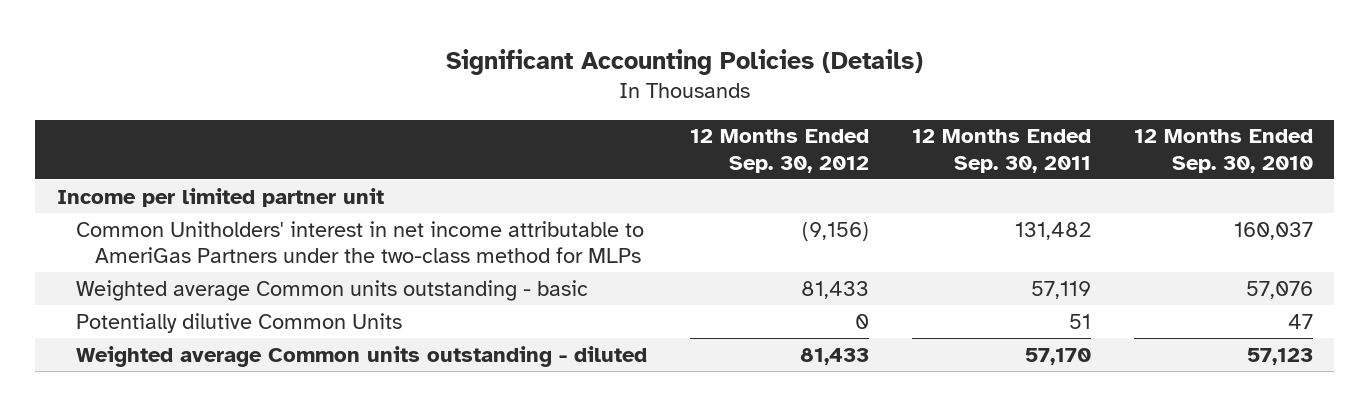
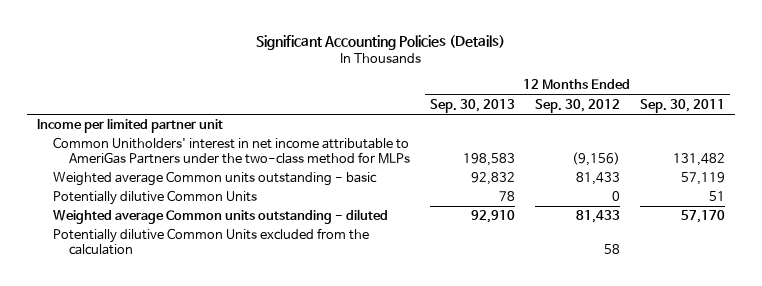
[1133,129,1313,173] 12 Months Ended Sep. 30, 2010 -> none
none -> [429,98,515,113] Sep. 30, 2013
none -> [53,228,370,256] Potentially dilutive Common Units excluded from the calculation

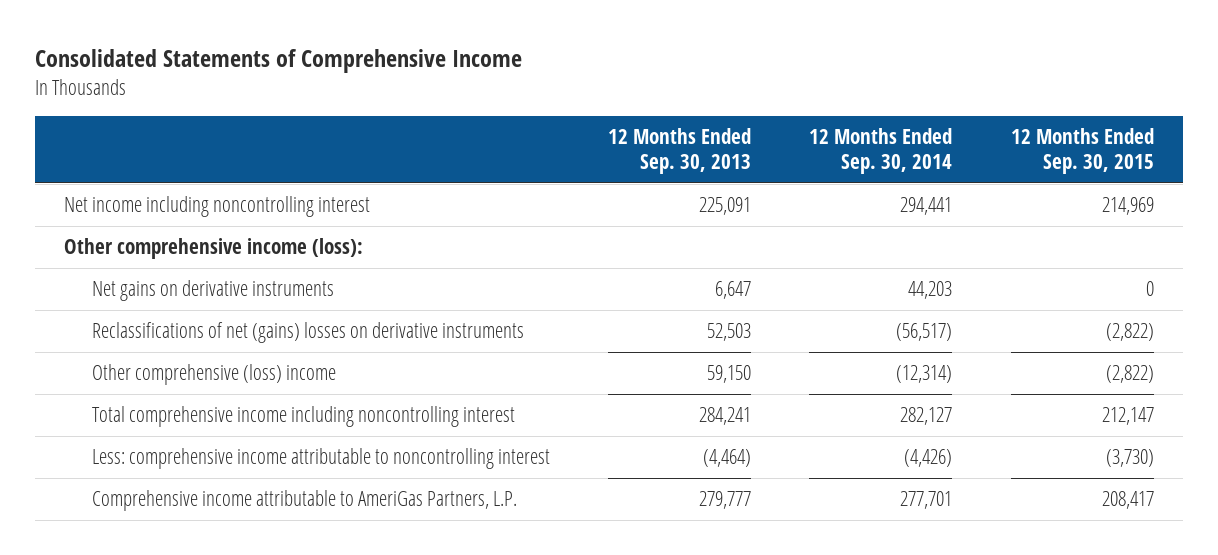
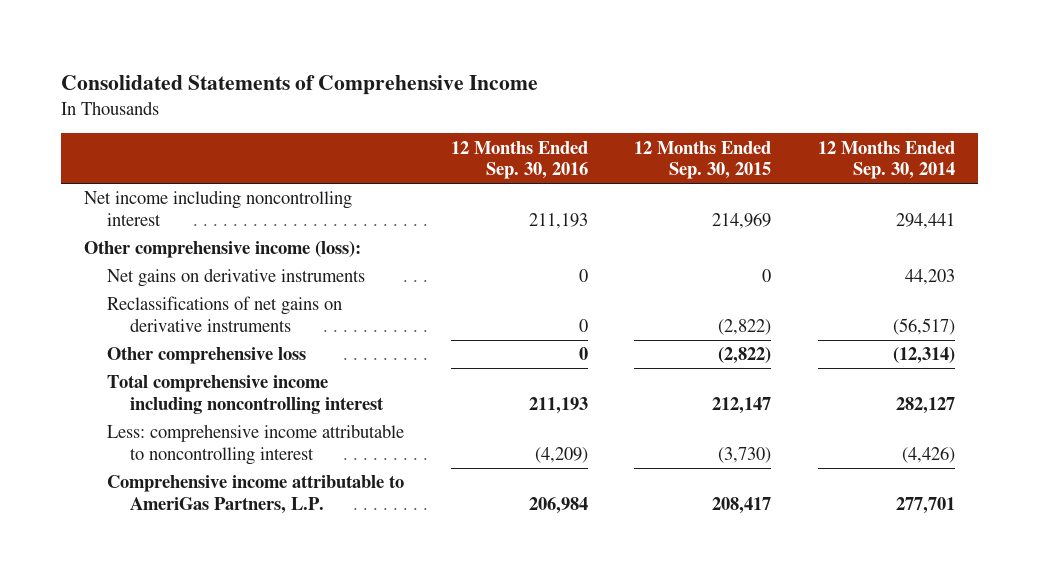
[608,128,752,175] 12 Months Ended Sep. 30, 2013 -> none
none -> [450,140,588,180] 12 Months Ended Sep. 30, 2016
[92,322,525,344] Reclassifications of net (gains) losses on derivative instruments -> [107,296,343,332] Reclassifications of net gains on derivative instruments
[92,364,337,386] Other comprehensive (loss) income -> [107,347,307,365] Other comprehensive loss

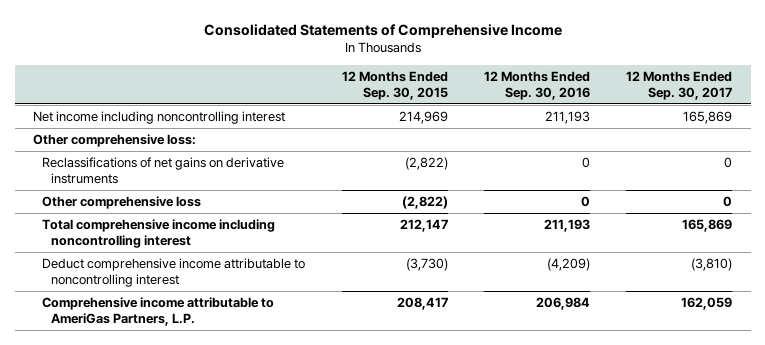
[817,140,955,180] 12 Months Ended Sep. 30, 2014 -> none
none -> [626,70,733,100] 12 Months Ended Sep. 30, 2017
[107,268,366,288] Net gains on derivative instruments -> none
[84,241,362,259] Other comprehensive income (loss): -> [33,133,197,147] Other comprehensive loss:
[107,424,405,465] Less: comprehensive income attributable to noncontrolling interest -> [42,257,306,287] Deduct comprehensive income attributable to noncontrolling interest

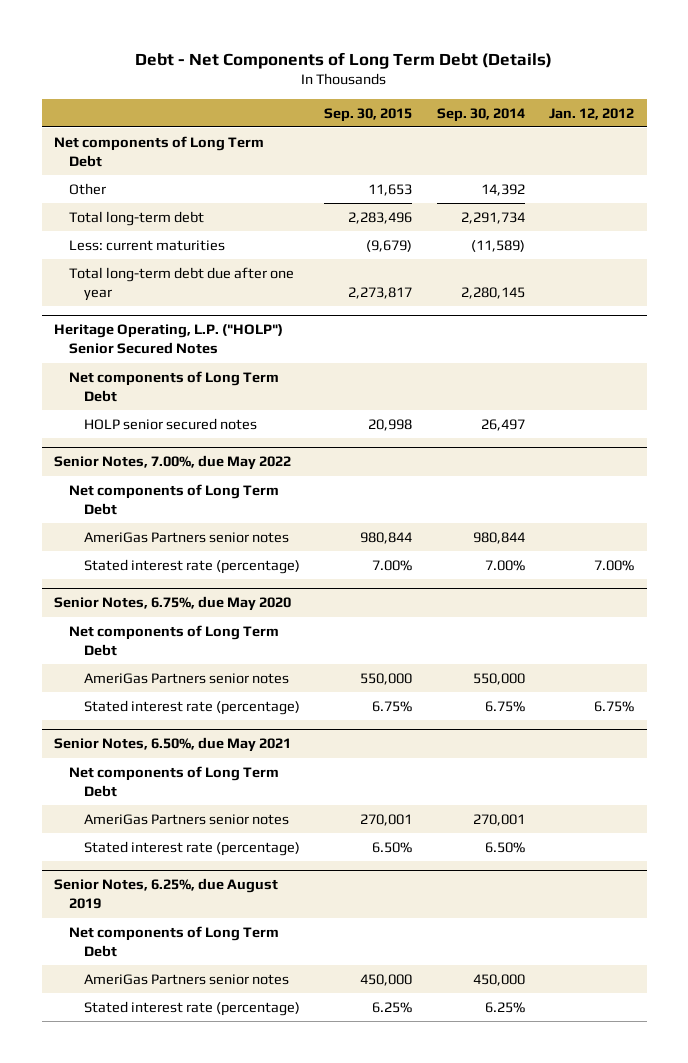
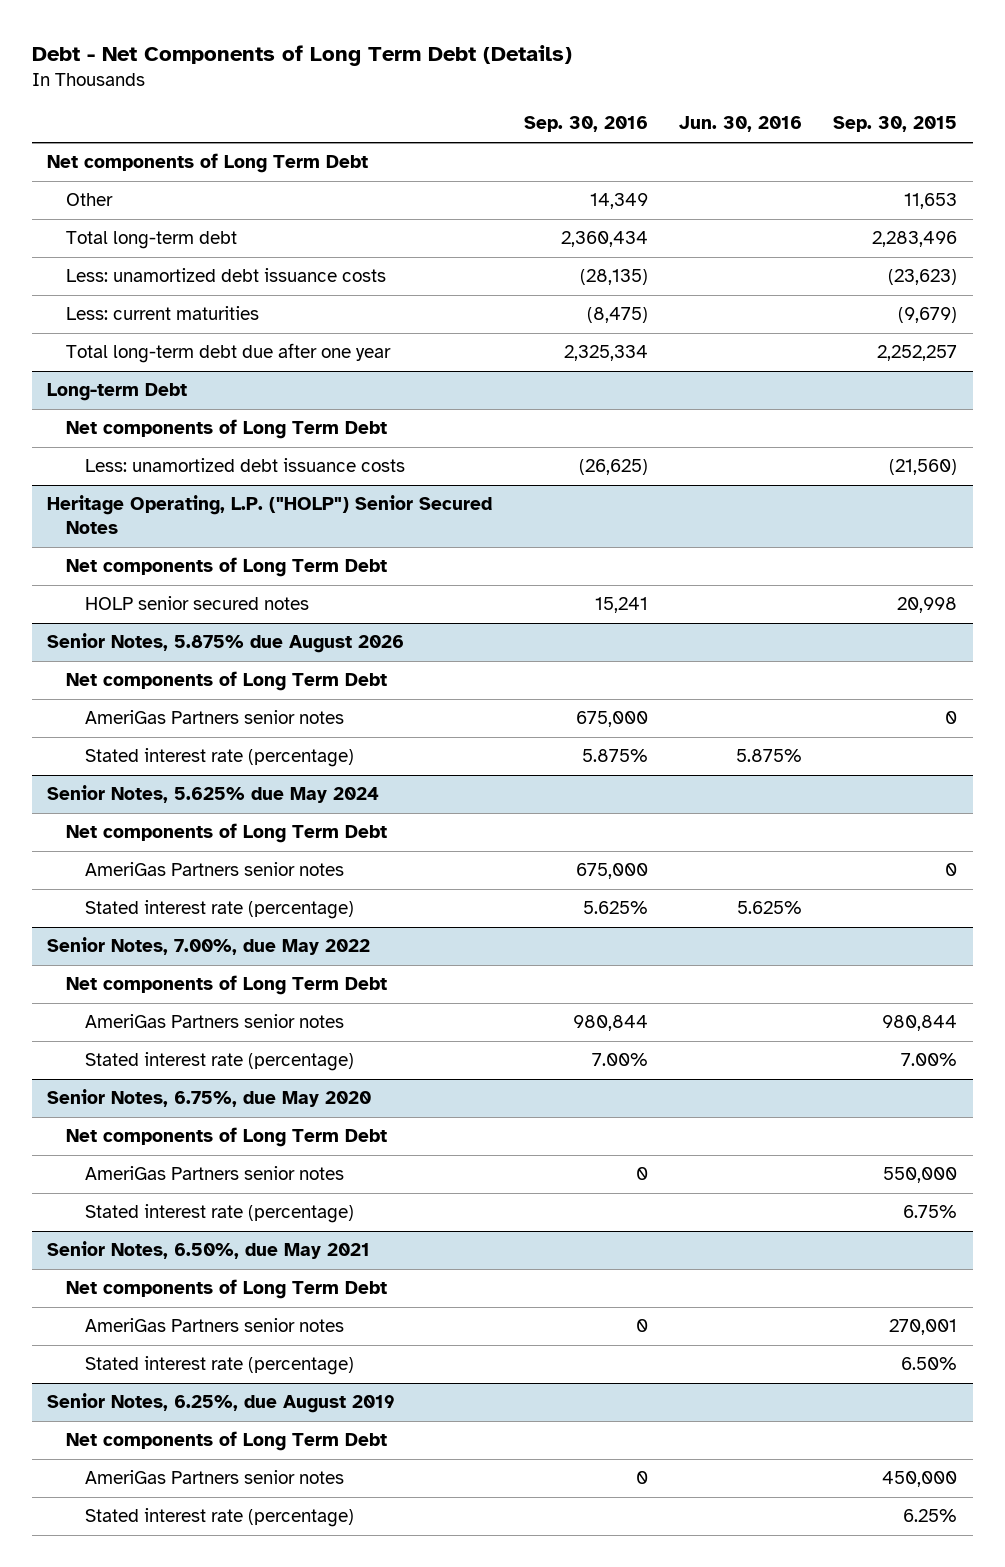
[436,107,525,122] Sep. 30, 2014 -> none
[549,107,635,120] Jan. 12, 2012 -> none
none -> [523,116,648,133] Sep. 30, 2016
none -> [679,116,803,133] Jun. 30, 2016
none -> [66,268,387,283] Less: unamortized debt issuance costs
[348,286,413,299] 2,273,817 -> [877,345,958,362] 2,252,257
none -> [47,383,188,402] Long-term Debt
none -> [66,419,388,440] Net components of Long Term Debt
none -> [84,458,405,473] Less: unamortized debt issuance costs
none -> [47,633,405,654] Senior Notes, 5.875% due August 2026
none -> [66,671,388,692] Net components of Long Term Debt
none -> [84,710,344,725] AmeriGas Partners senior notes
none -> [84,748,354,768] Stated interest rate (percentage)
none -> [47,785,380,804] Senior Notes, 5.625% due May 2024
none -> [66,823,388,844] Net components of Long Term Debt
none -> [84,862,344,877] AmeriGas Partners senior notes
none -> [84,900,354,920] Stated interest rate (percentage)

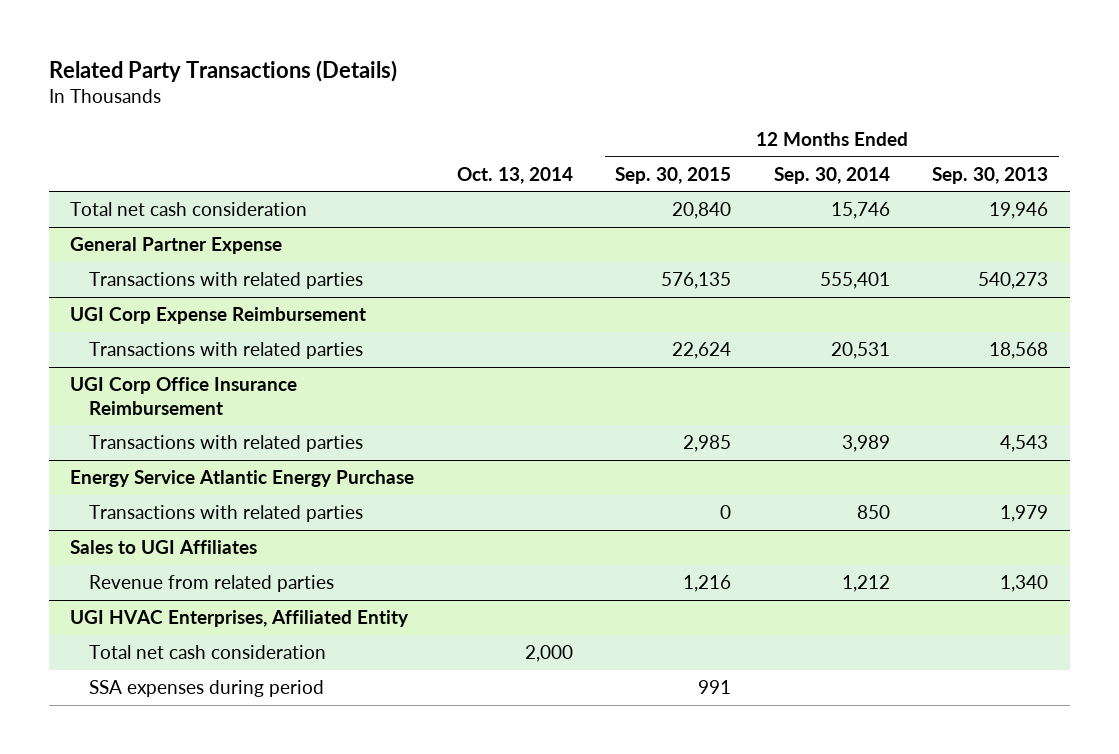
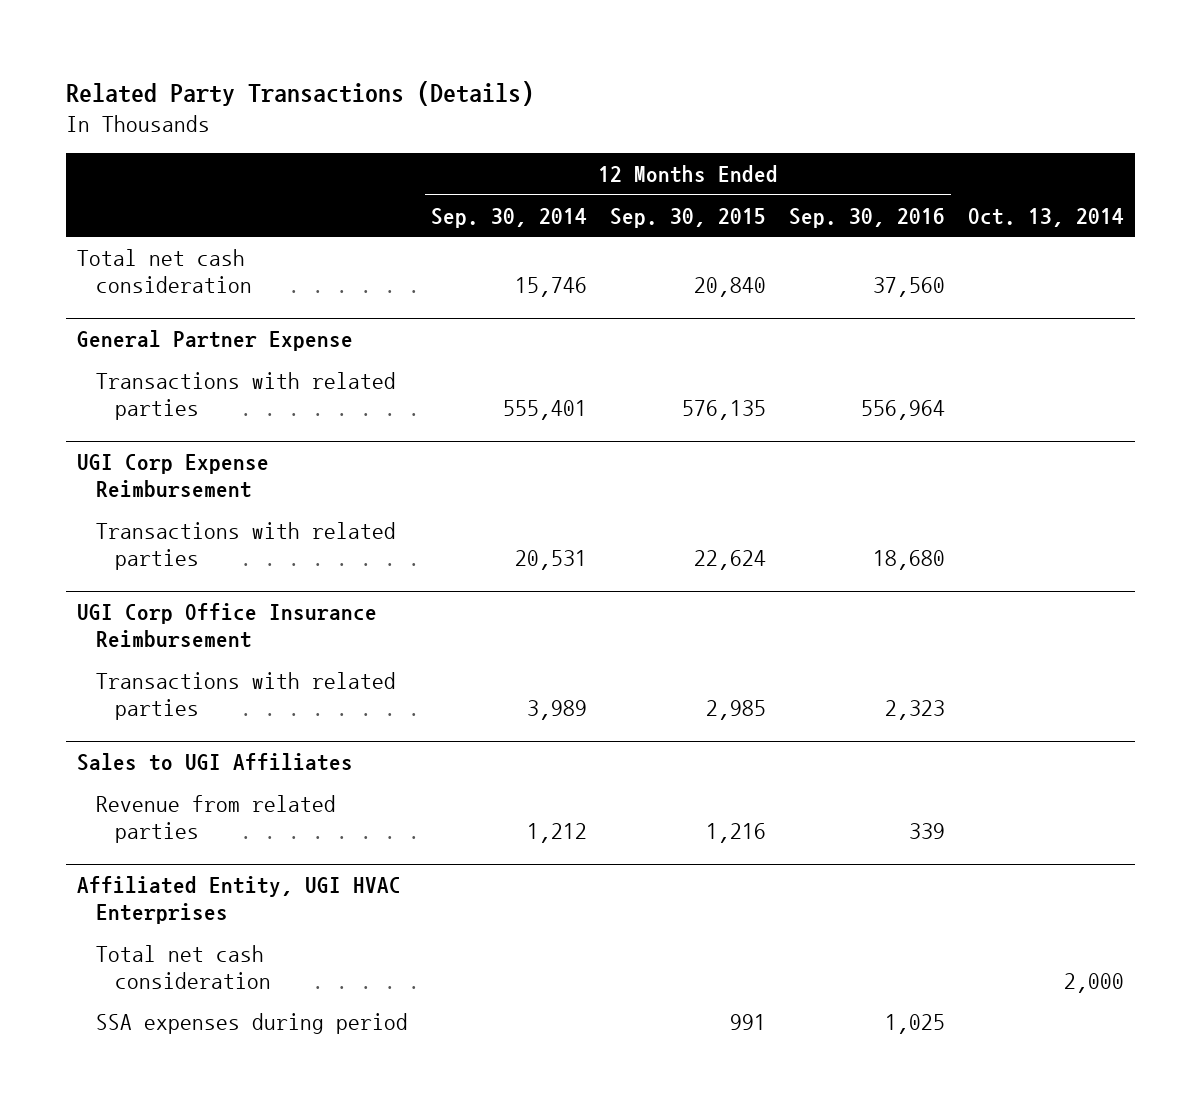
[932,166,1049,184] Sep. 30, 2013 -> none
none -> [788,207,945,228] Sep. 30, 2016
[70,470,415,488] Energy Service Atlantic Energy Purchase -> none
[88,505,363,523] Transactions with related parties -> none
[70,610,410,628] UGI HVAC Enterprises, Affiliated Entity -> [77,876,402,925] Affiliated Entity, UGI HVAC Enterprises

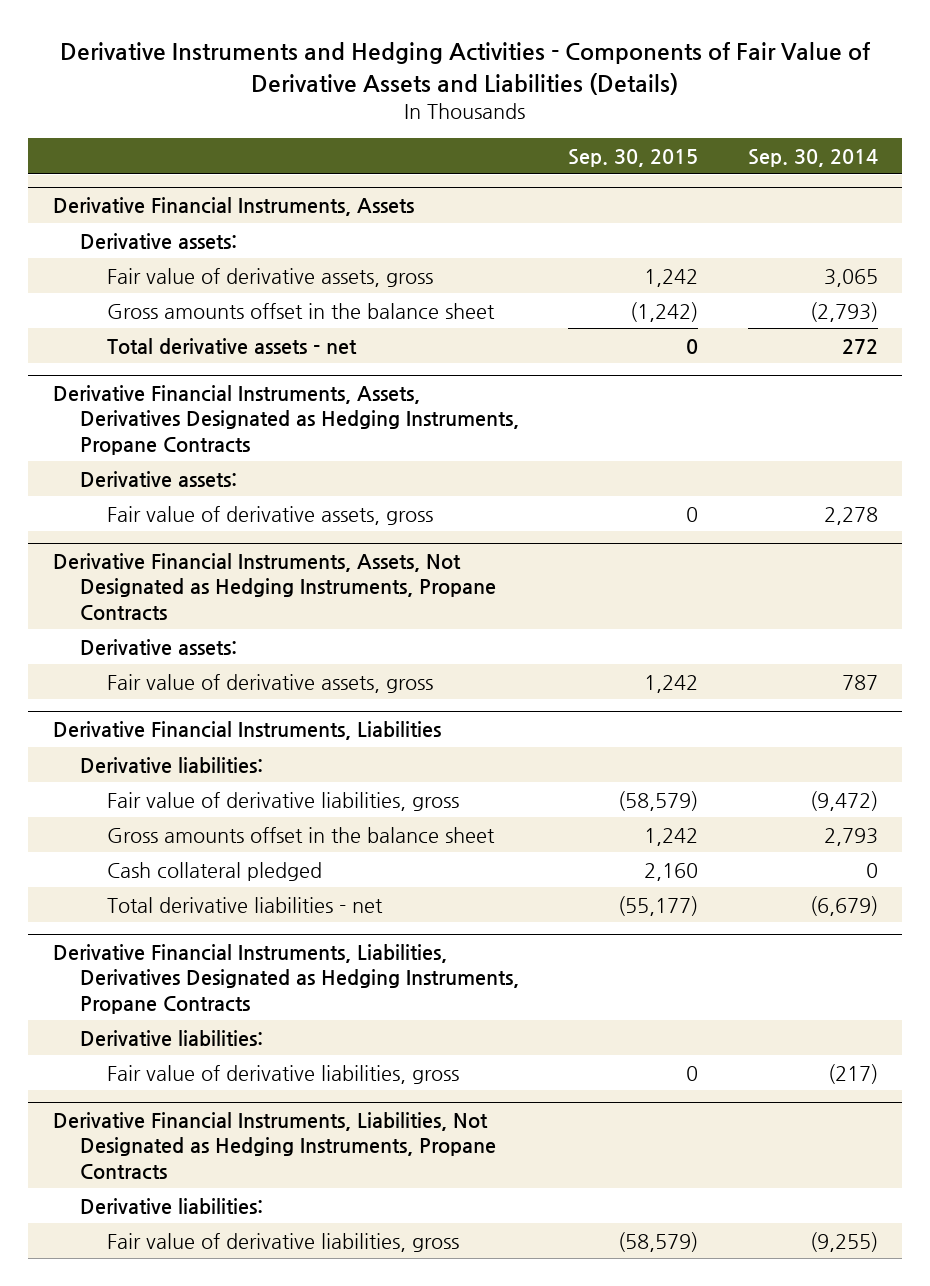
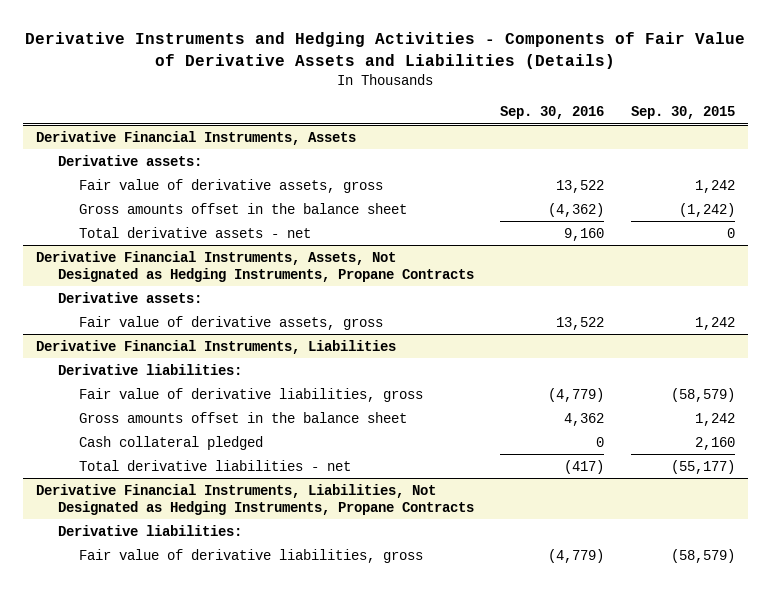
[747,148,878,167] Sep. 30, 2014 -> none
none -> [500,106,605,120] Sep. 30, 2016
[52,385,519,455] Derivative Financial Instruments, Assets, Derivatives Designated as Hedging Instruments, Propane Contracts -> none
[79,470,237,487] Derivative assets: -> none
[106,505,433,525] Fair value of derivative assets, gross -> none
[52,944,519,1014] Derivative Financial Instruments, Liabilities, Derivatives Designated as Hedging Instruments, Propane Contracts -> none
[79,1029,263,1046] Derivative liabilities: -> none
[106,1064,459,1084] Fair value of derivative liabilities, gross -> none

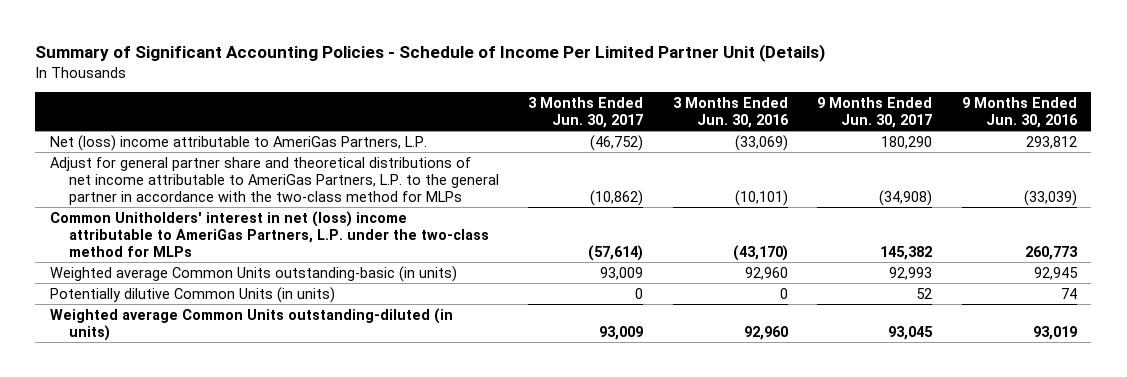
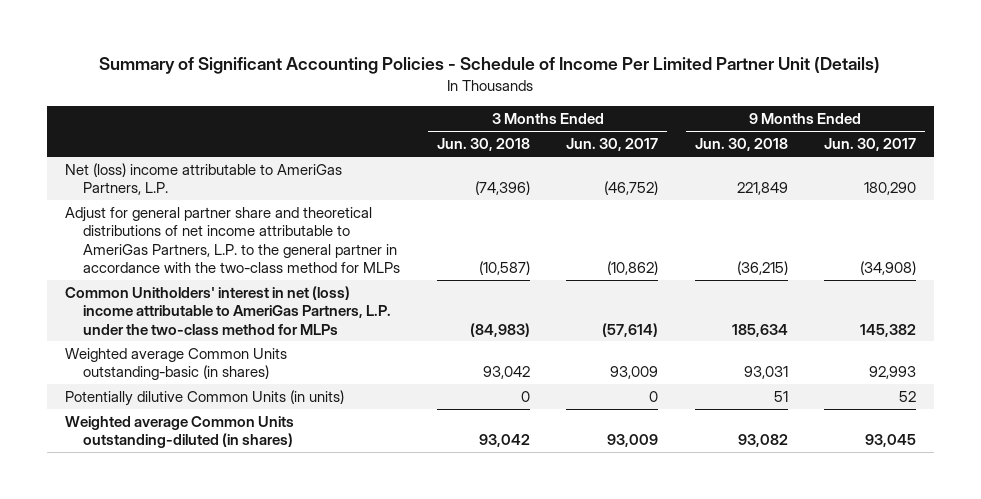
[672,97,789,129] 3 Months Ended Jun. 30, 2016 -> none
[961,97,1078,129] 9 Months Ended Jun. 30, 2016 -> none
none -> [436,138,530,152] Jun. 30, 2018
none -> [694,138,788,152] Jun. 30, 2018
[50,265,458,282] Weighted average Common Units outstanding-basic (in units) -> [64,348,287,381] Weighted average Common Units outstanding-basic (in shares)
[50,307,454,341] Weighted average Common Units outstanding-diluted (in units) -> [64,416,294,449] Weighted average Common Units outstanding-diluted (in shares)

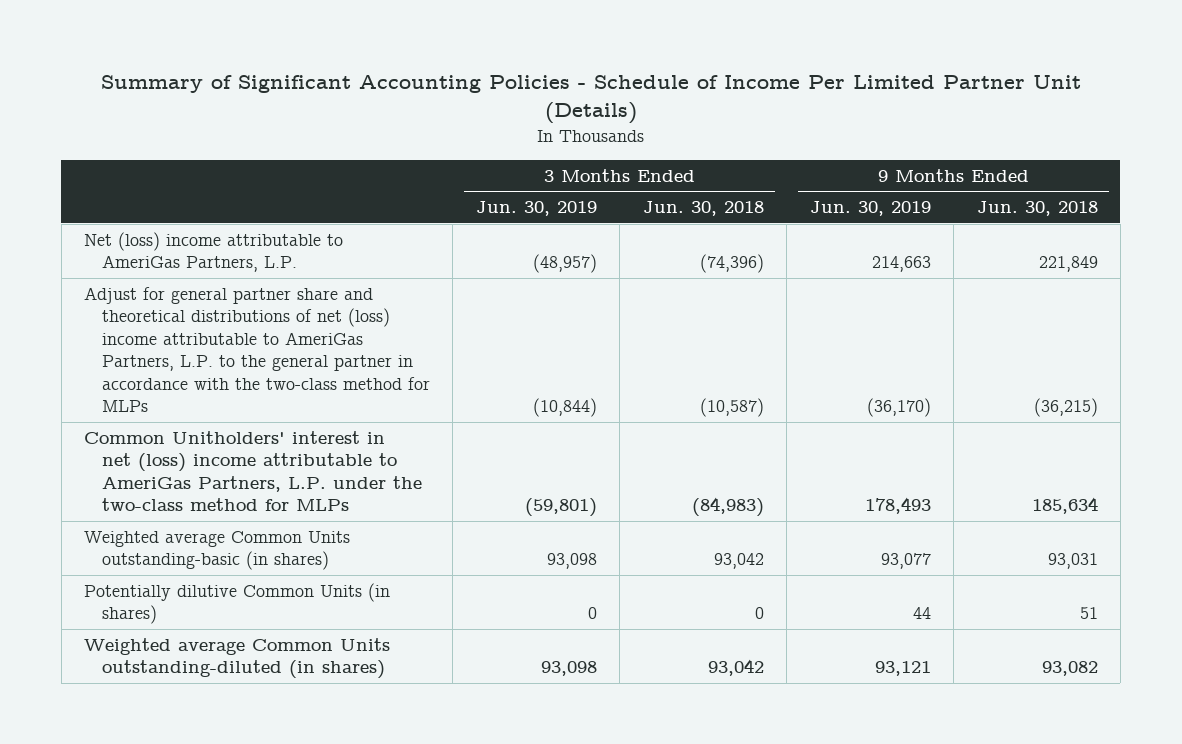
[566,138,659,152] Jun. 30, 2017 -> none
[823,138,916,152] Jun. 30, 2017 -> none
none -> [475,201,597,217] Jun. 30, 2019
none -> [809,201,931,217] Jun. 30, 2019
[64,207,401,273] Adjust for general partner share and theoretical distributions of net income attributable to AmeriGas Partners, L.P. to the general partner in accordance with the two-class method for MLPs -> [83,286,430,413] Adjust for general partner share and theoretical distributions of net (loss) income attributable to AmeriGas Partners, L.P. to the general partner in accordance with the two-class method for MLPs
[64,390,344,407] Potentially dilutive Common Units (in units) -> [83,582,390,625] Potentially dilutive Common Units (in shares)

